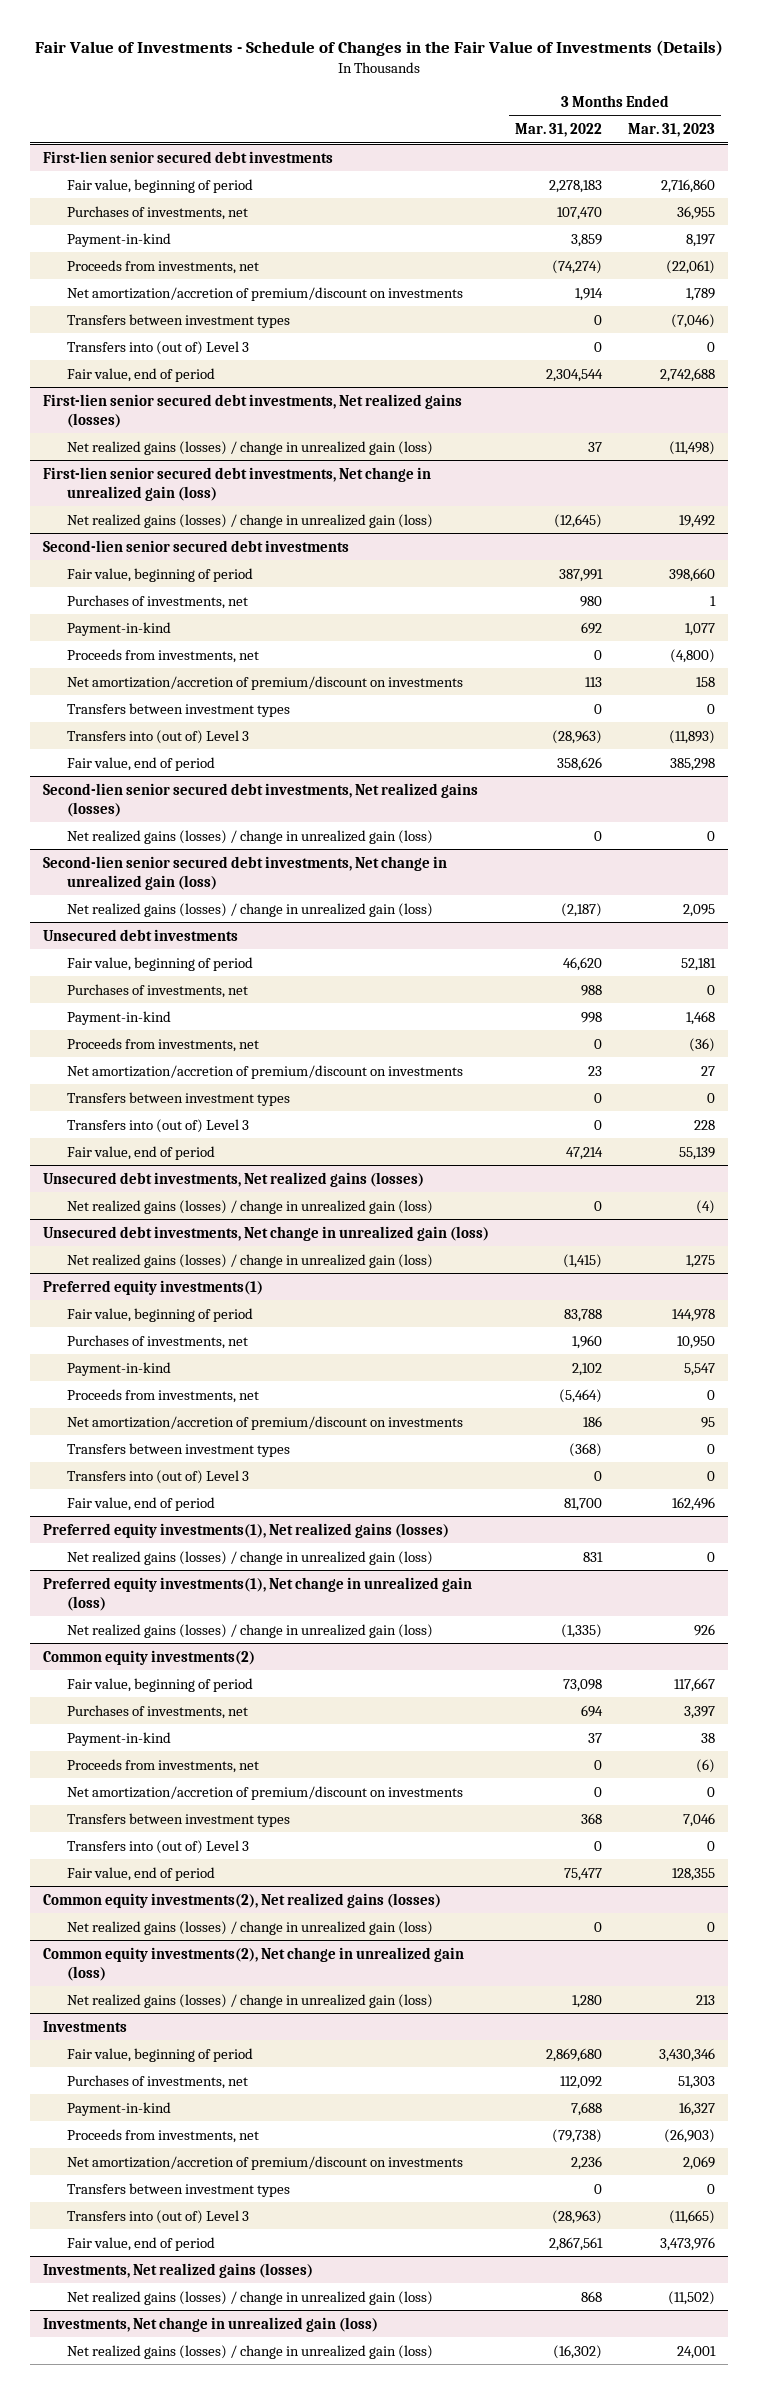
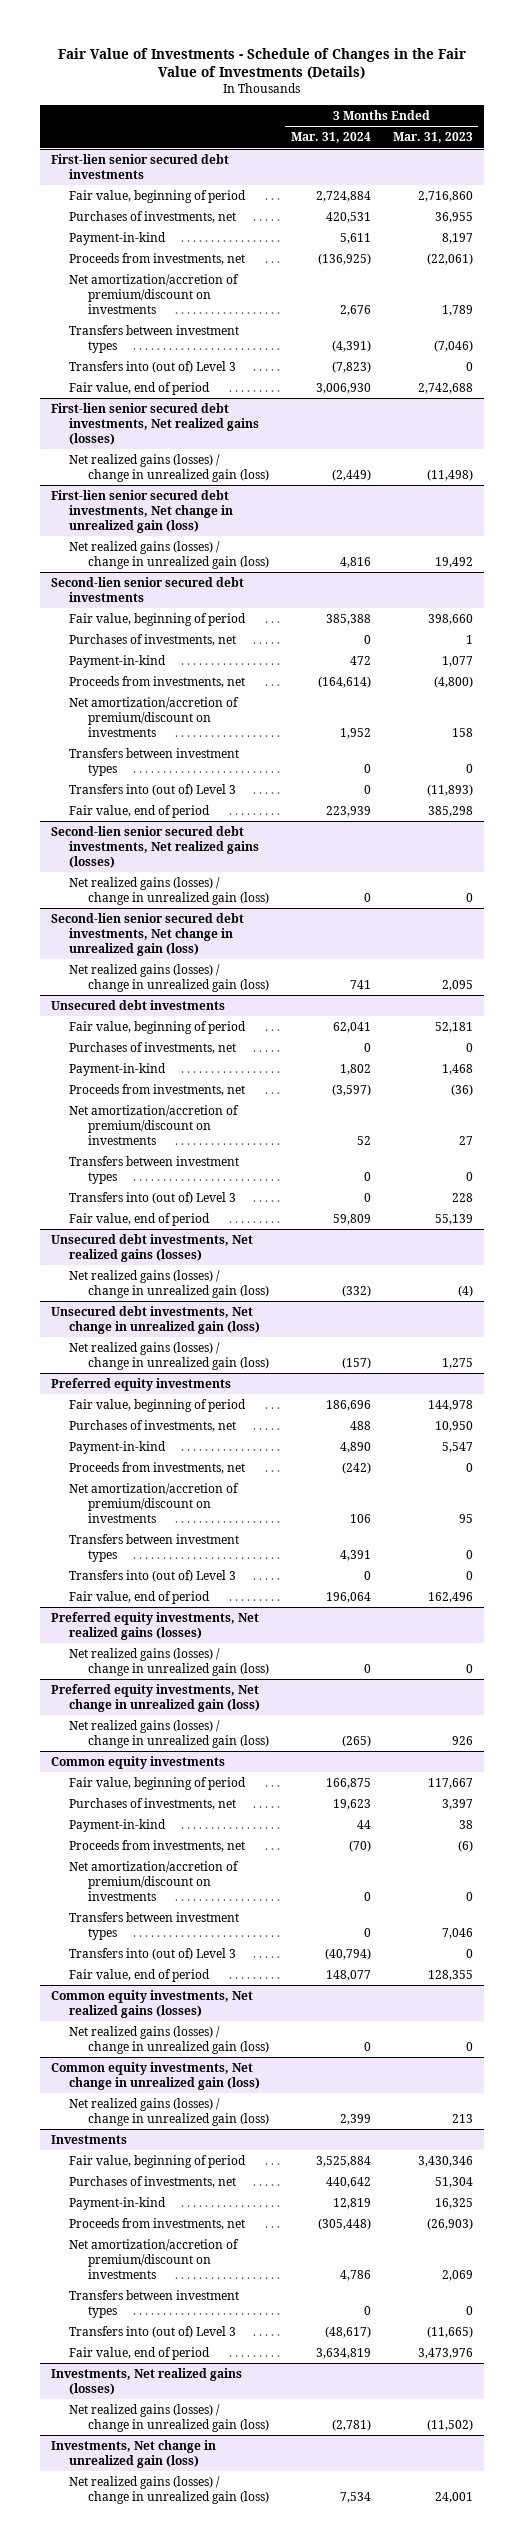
[515,123,603,138] Mar. 31, 2022 -> none
none -> [290,132,371,144] Mar. 31, 2024
[43,1279,264,1295] Preferred equity investments(1) -> [51,1377,232,1391] Preferred equity investments
[43,1522,450,1538] Preferred equity investments(1), Net realized gains (losses) -> [51,1611,260,1640] Preferred equity investments, Net realized gains (losses)
[43,1576,473,1611] Preferred equity investments(1), Net change in unrealized gain (loss) -> [51,1683,261,1712] Preferred equity investments, Net change in unrealized gain (loss)
[43,1649,256,1665] Common equity investments(2) -> [51,1755,226,1769] Common equity investments
[43,1892,442,1908] Common equity investments(2), Net realized gains (losses) -> [51,1989,254,2018] Common equity investments, Net realized gains (losses)
[43,1946,465,1981] Common equity investments(2), Net change in unrealized gain (loss) -> [51,2061,261,2090] Common equity investments, Net change in unrealized gain (loss)
[677,2075,715,2089] 51,303 -> [434,2176,473,2188] 51,304
[678,2101,715,2116] 16,327 -> [434,2197,473,2209] 16,325

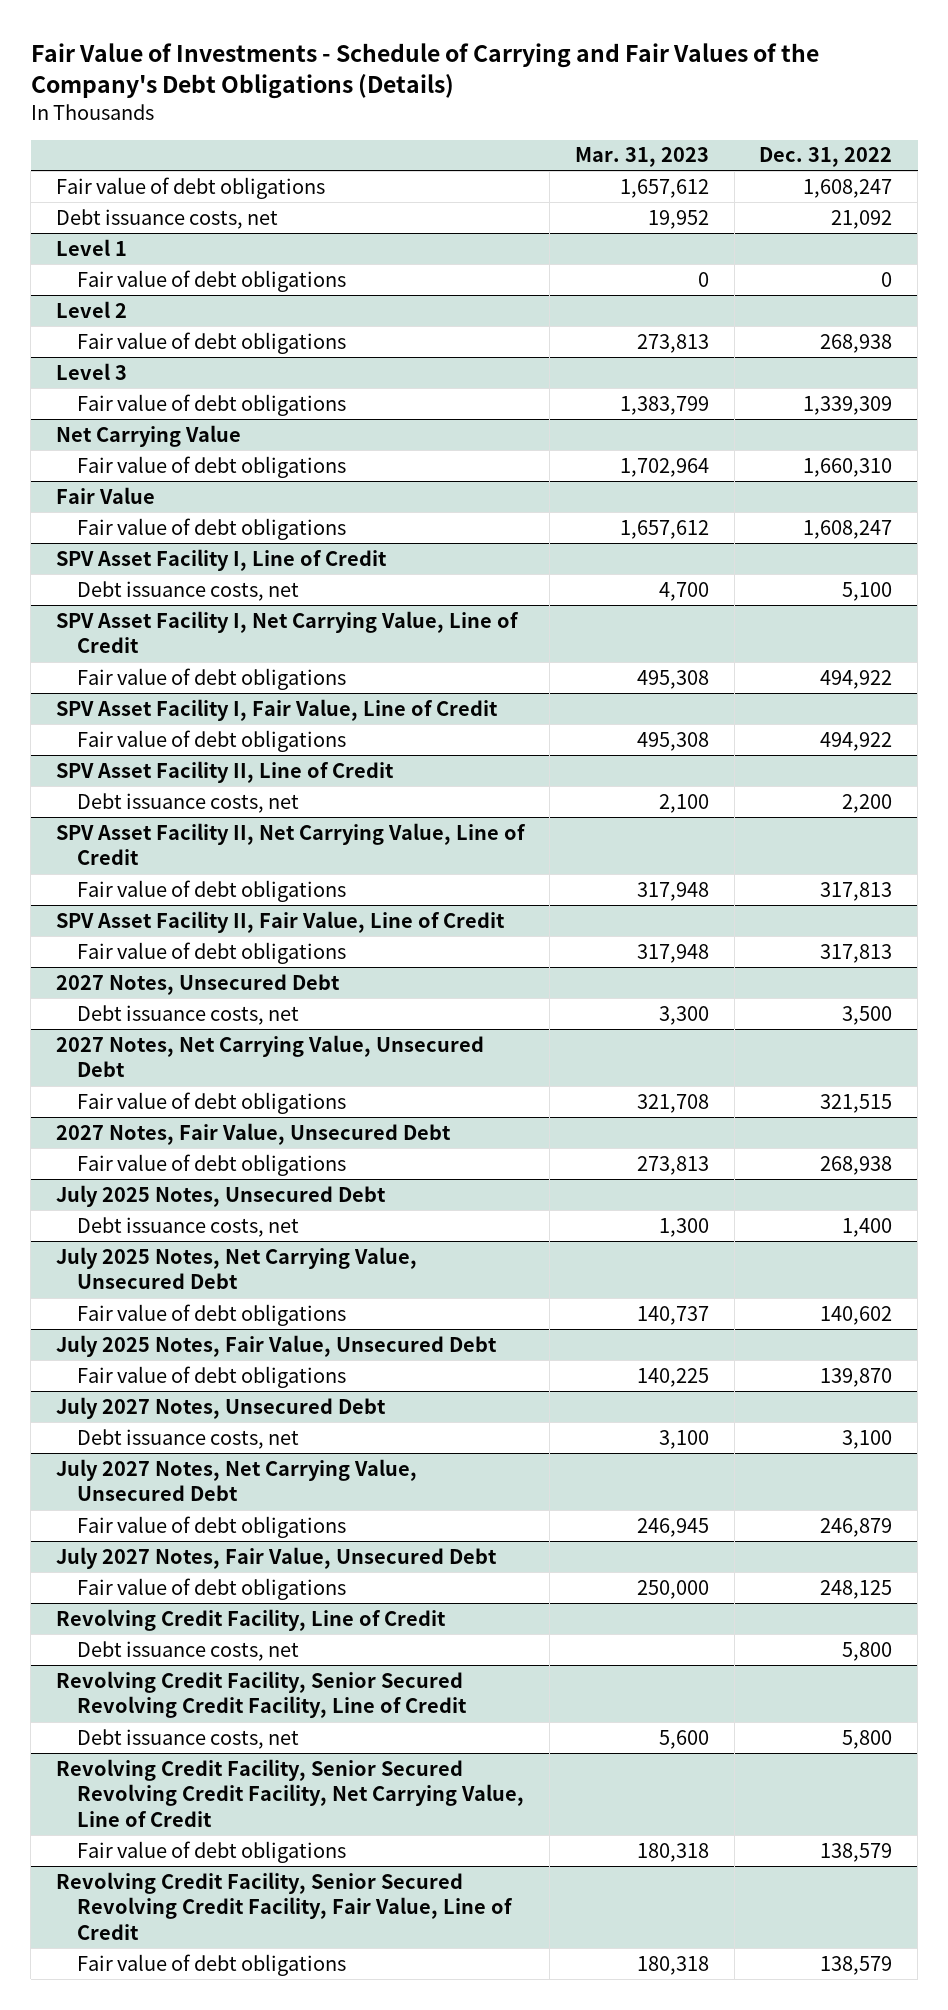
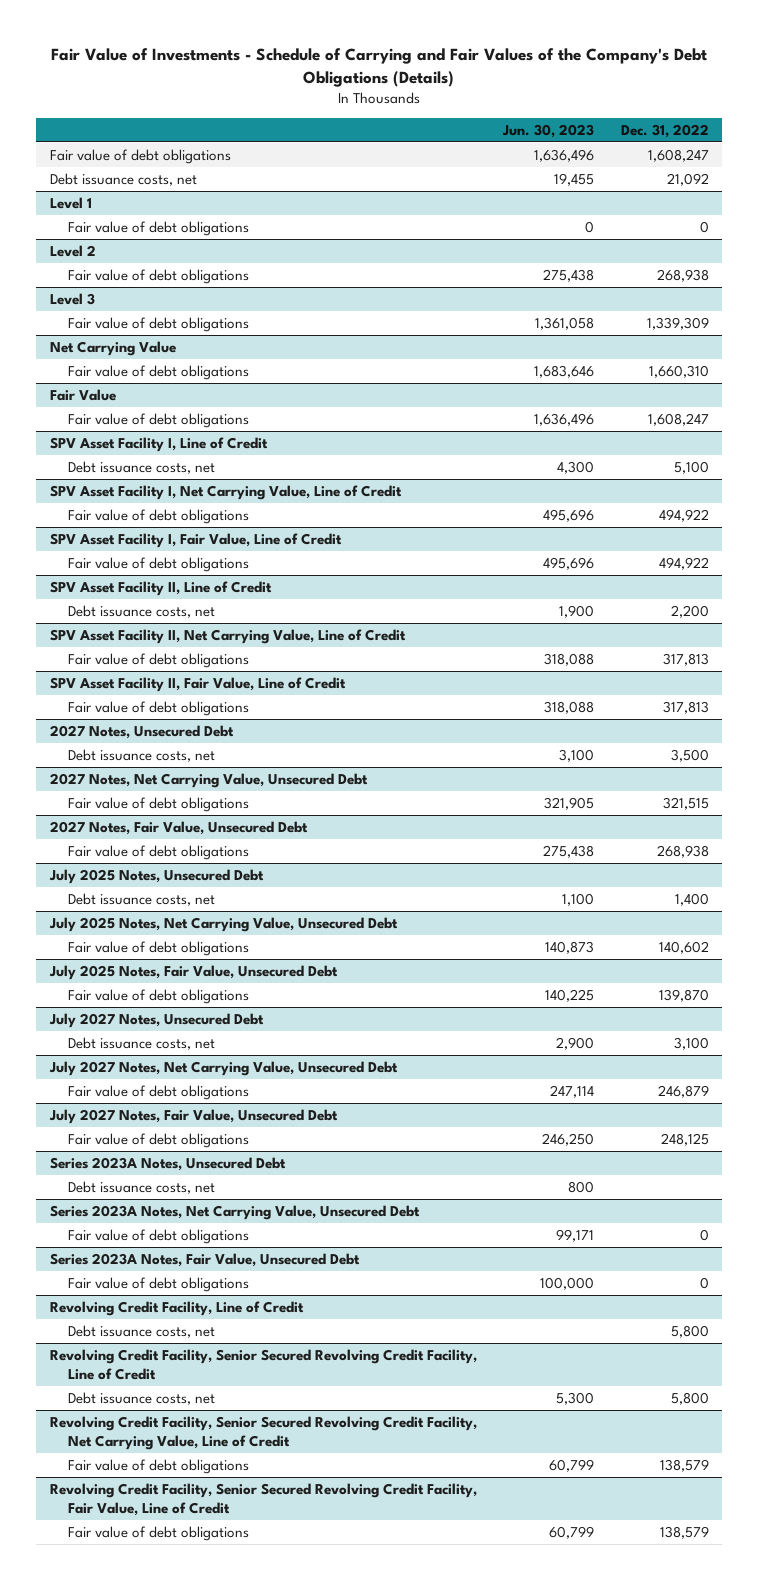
[574,147,709,168] Mar. 31, 2023 -> none
none -> [502,123,595,138] Jun. 30, 2023
none -> [49,1156,286,1171] Series 2023A Notes, Unsecured Debt
none -> [68,1180,216,1194] Debt issuance costs, net
none -> [49,1204,420,1220] Series 2023A Notes, Net Carrying Value, Unsecured Debt
none -> [68,1228,250,1244] Fair value of debt obligations
none -> [49,1252,360,1267] Series 2023A Notes, Fair Value, Unsecured Debt
none -> [68,1276,250,1292] Fair value of debt obligations

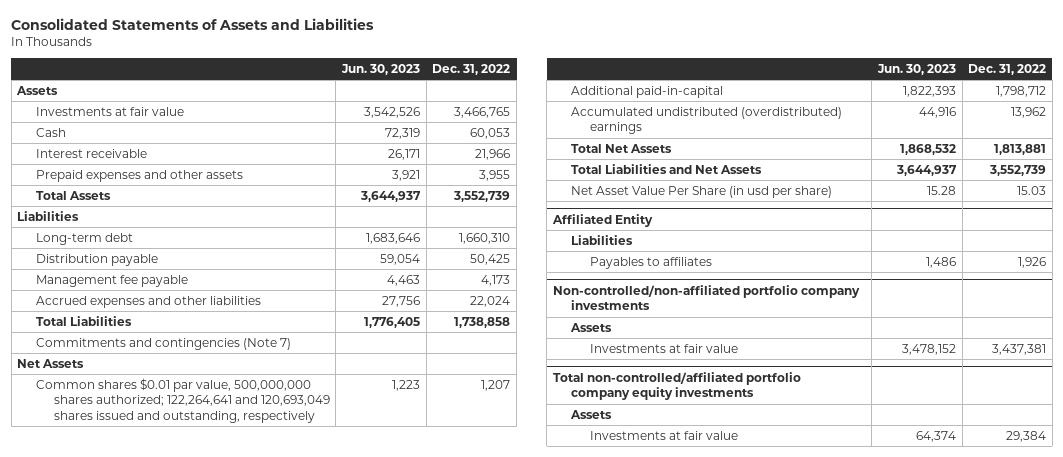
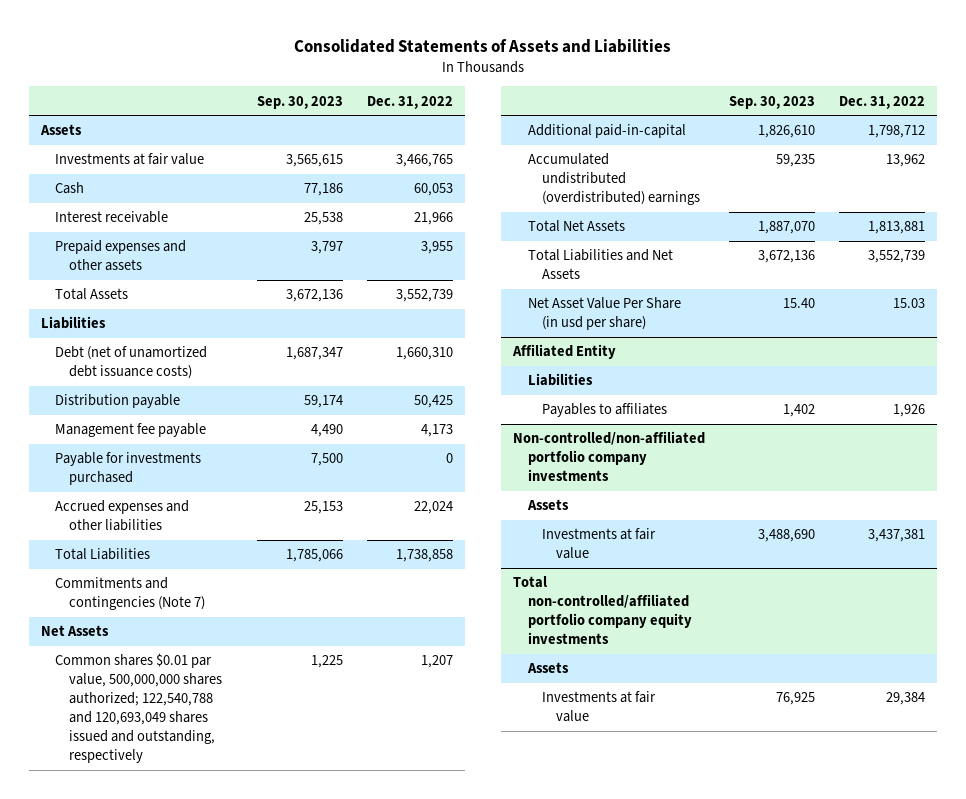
[341,64,421,76] Jun. 30, 2023 -> none
none -> [257,95,344,109] Sep. 30, 2023
[35,232,133,245] Long-term debt -> [55,346,208,380] Debt (net of unamortized debt issuance costs)
none -> [55,452,202,486] Payable for investments purchased
[35,377,330,424] Common shares $0.01 par value, 500,000,000 shares authorized; 122,264,641 and 120,693,049 shares issued and outstanding, respectively -> [55,653,223,764] Common shares $0.01 par value, 500,000,000 shares authorized; 122,540,788 and 120,693,049 shares issued and outstanding, respectively

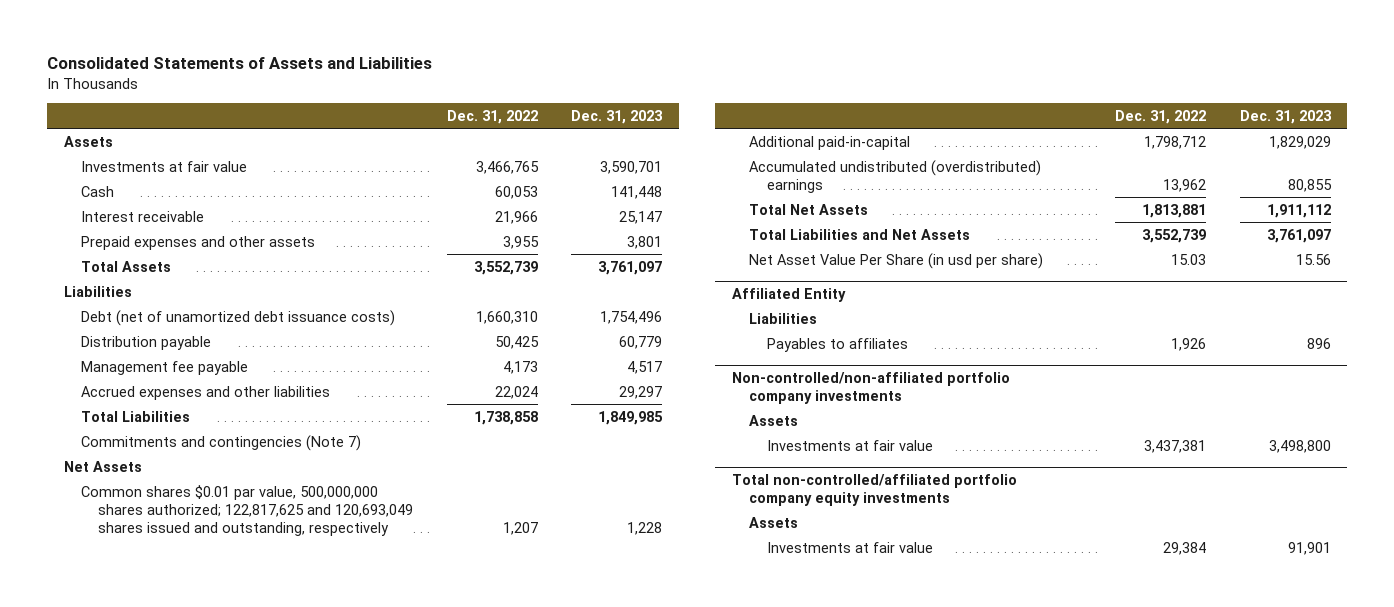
[257,95,344,109] Sep. 30, 2023 -> none
none -> [571,109,664,124] Dec. 31, 2023
[55,452,202,486] Payable for investments purchased -> none
[55,653,223,764] Common shares $0.01 par value, 500,000,000 shares authorized; 122,540,788 and 120,693,049 shares issued and outstanding, respectively -> [80,484,414,536] Common shares $0.01 par value, 500,000,000 shares authorized; 122,817,625 and 120,693,049 shares issued and outstanding, respectively

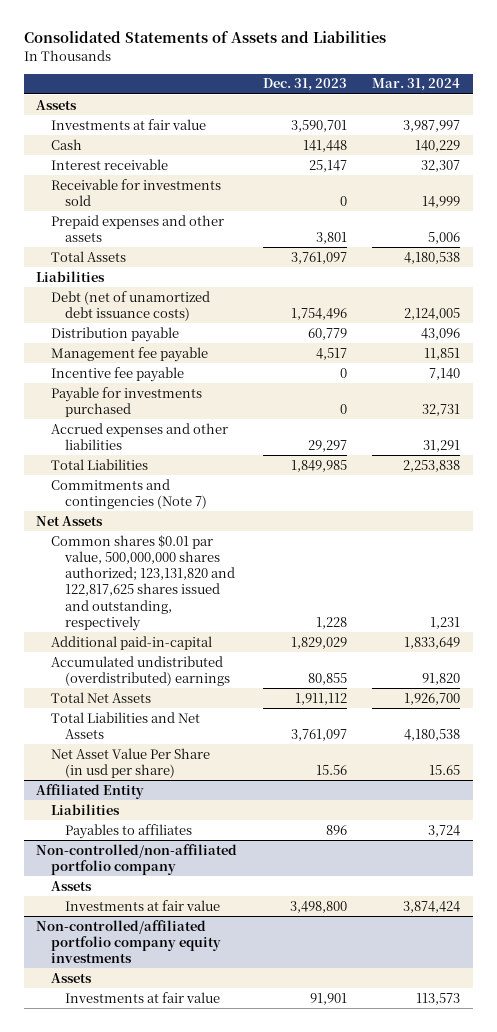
[446,109,538,124] Dec. 31, 2022 -> none
none -> [372,78,461,92] Mar. 31, 2024
none -> [50,178,221,206] Receivable for investments sold
none -> [50,366,184,382] Incentive fee payable
none -> [50,386,202,417] Payable for investments purchased
[80,484,414,536] Common shares $0.01 par value, 500,000,000 shares authorized; 122,817,625 and 120,693,049 shares issued and outstanding, respectively -> [50,534,235,631] Common shares $0.01 par value, 500,000,000 shares authorized; 123,131,820 and 122,817,625 shares issued and outstanding, respectively
[731,371,1010,404] Non-controlled/non-affiliated portfolio company investments -> [36,843,238,875] Non-controlled/non-affiliated portfolio company
[731,473,1017,506] Total non-controlled/affiliated portfolio company equity investments -> [36,919,221,964] Non-controlled/affiliated portfolio company equity investments

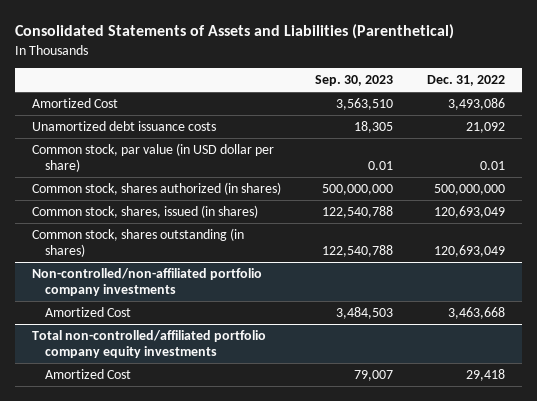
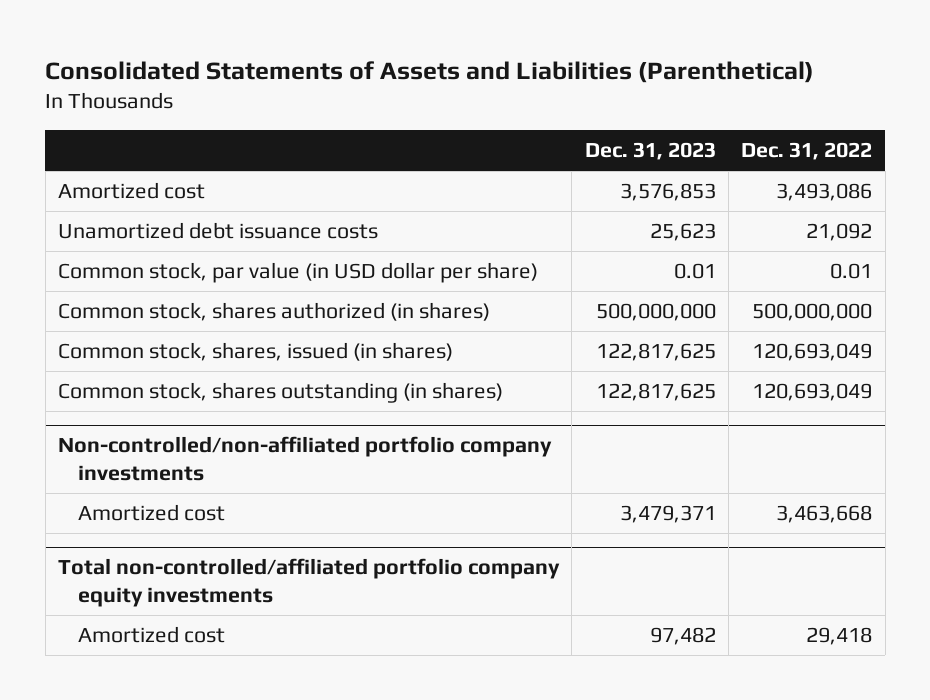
[315,74,394,86] Sep. 30, 2023 -> none
none -> [584,142,716,161] Dec. 31, 2023
[32,97,119,108] Amortized Cost -> [57,182,205,200] Amortized cost
[44,306,131,317] Amortized Cost -> [77,504,225,522] Amortized cost
[44,368,131,379] Amortized Cost -> [77,626,225,644] Amortized cost

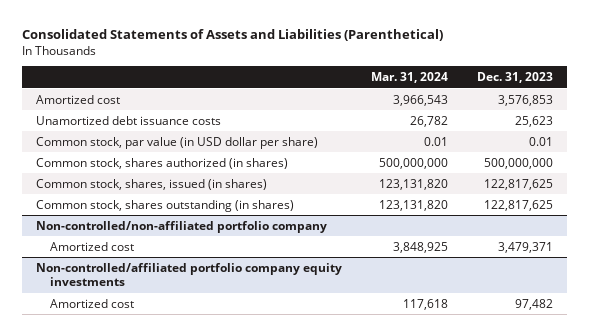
[741,142,873,161] Dec. 31, 2022 -> none
none -> [370,72,448,84] Mar. 31, 2024
[57,436,552,482] Non-controlled/non-affiliated portfolio company investments -> [36,220,328,233] Non-controlled/non-affiliated portfolio company
[57,558,560,608] Total non-controlled/affiliated portfolio company equity investments -> [36,262,343,287] Non-controlled/affiliated portfolio company equity investments

